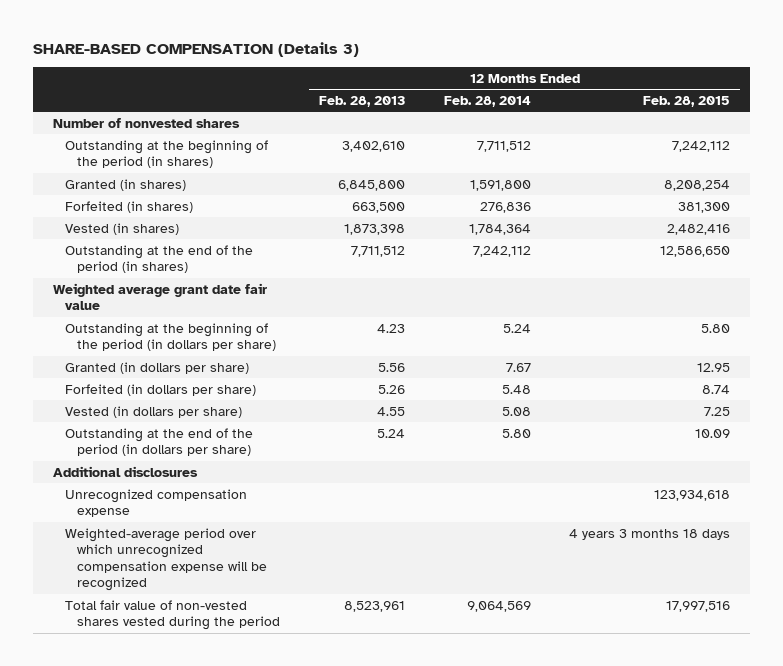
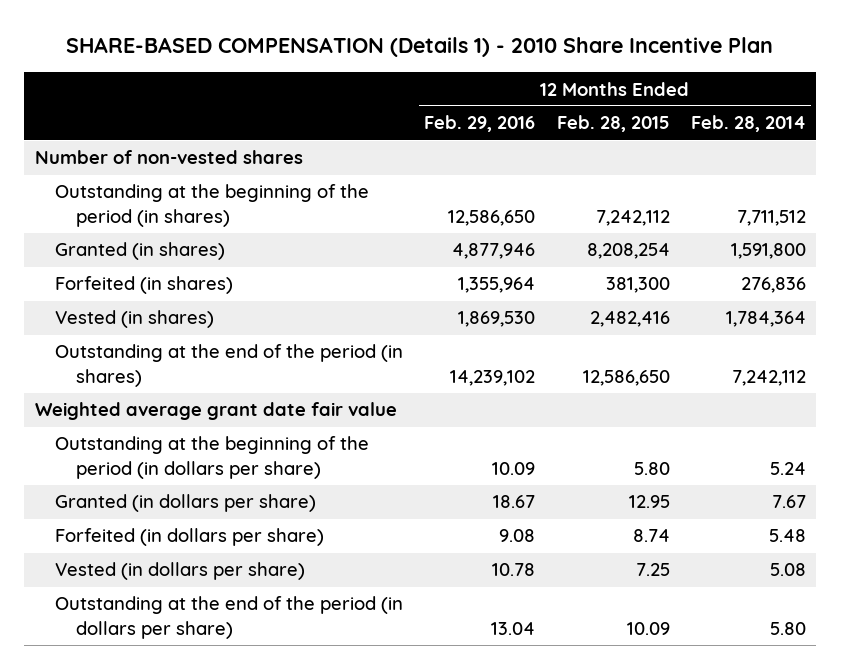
[33,41,360,57] SHARE-BASED COMPENSATION (Details 3) -> [66,37,774,58] SHARE-BASED COMPENSATION (Details 1) - 2010 Share Incentive Plan
[319,95,406,107] Feb. 28, 2013 -> none
none -> [424,115,536,133] Feb. 29, 2016
[52,117,240,128] Number of nonvested shares -> [34,150,303,165] Number of non-vested shares
[52,465,198,477] Additional disclosures -> none
[64,488,247,518] Unrecognized compensation expense -> none
[64,527,268,591] Weighted-average period over which unrecognized compensation expense will be recognized -> none
[64,599,281,631] Total fair value of non-vested shares vested during the period -> none

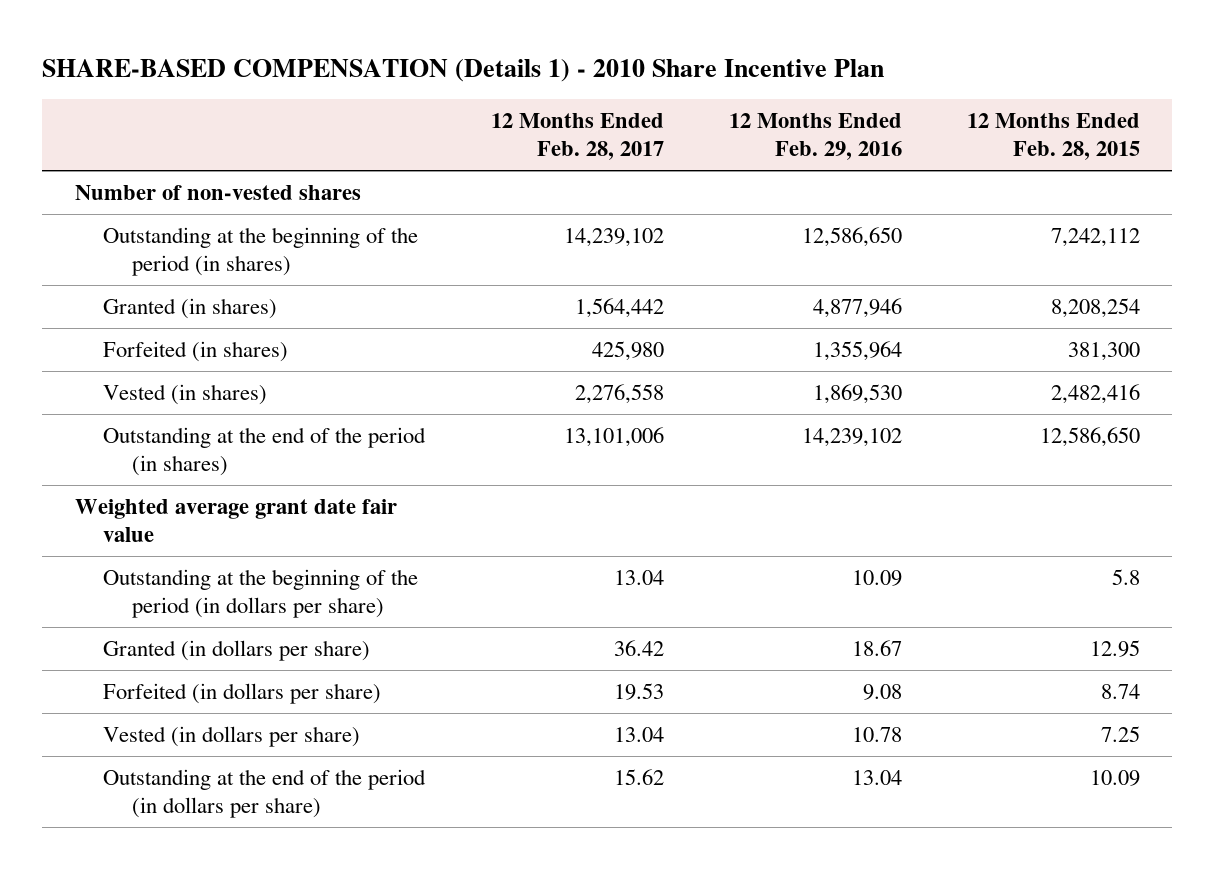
[690,115,806,133] Feb. 28, 2014 -> none
none -> [490,113,664,161] 12 Months Ended Feb. 28, 2017
[633,461,670,475] 5.80 -> [1111,568,1140,585] 5.8

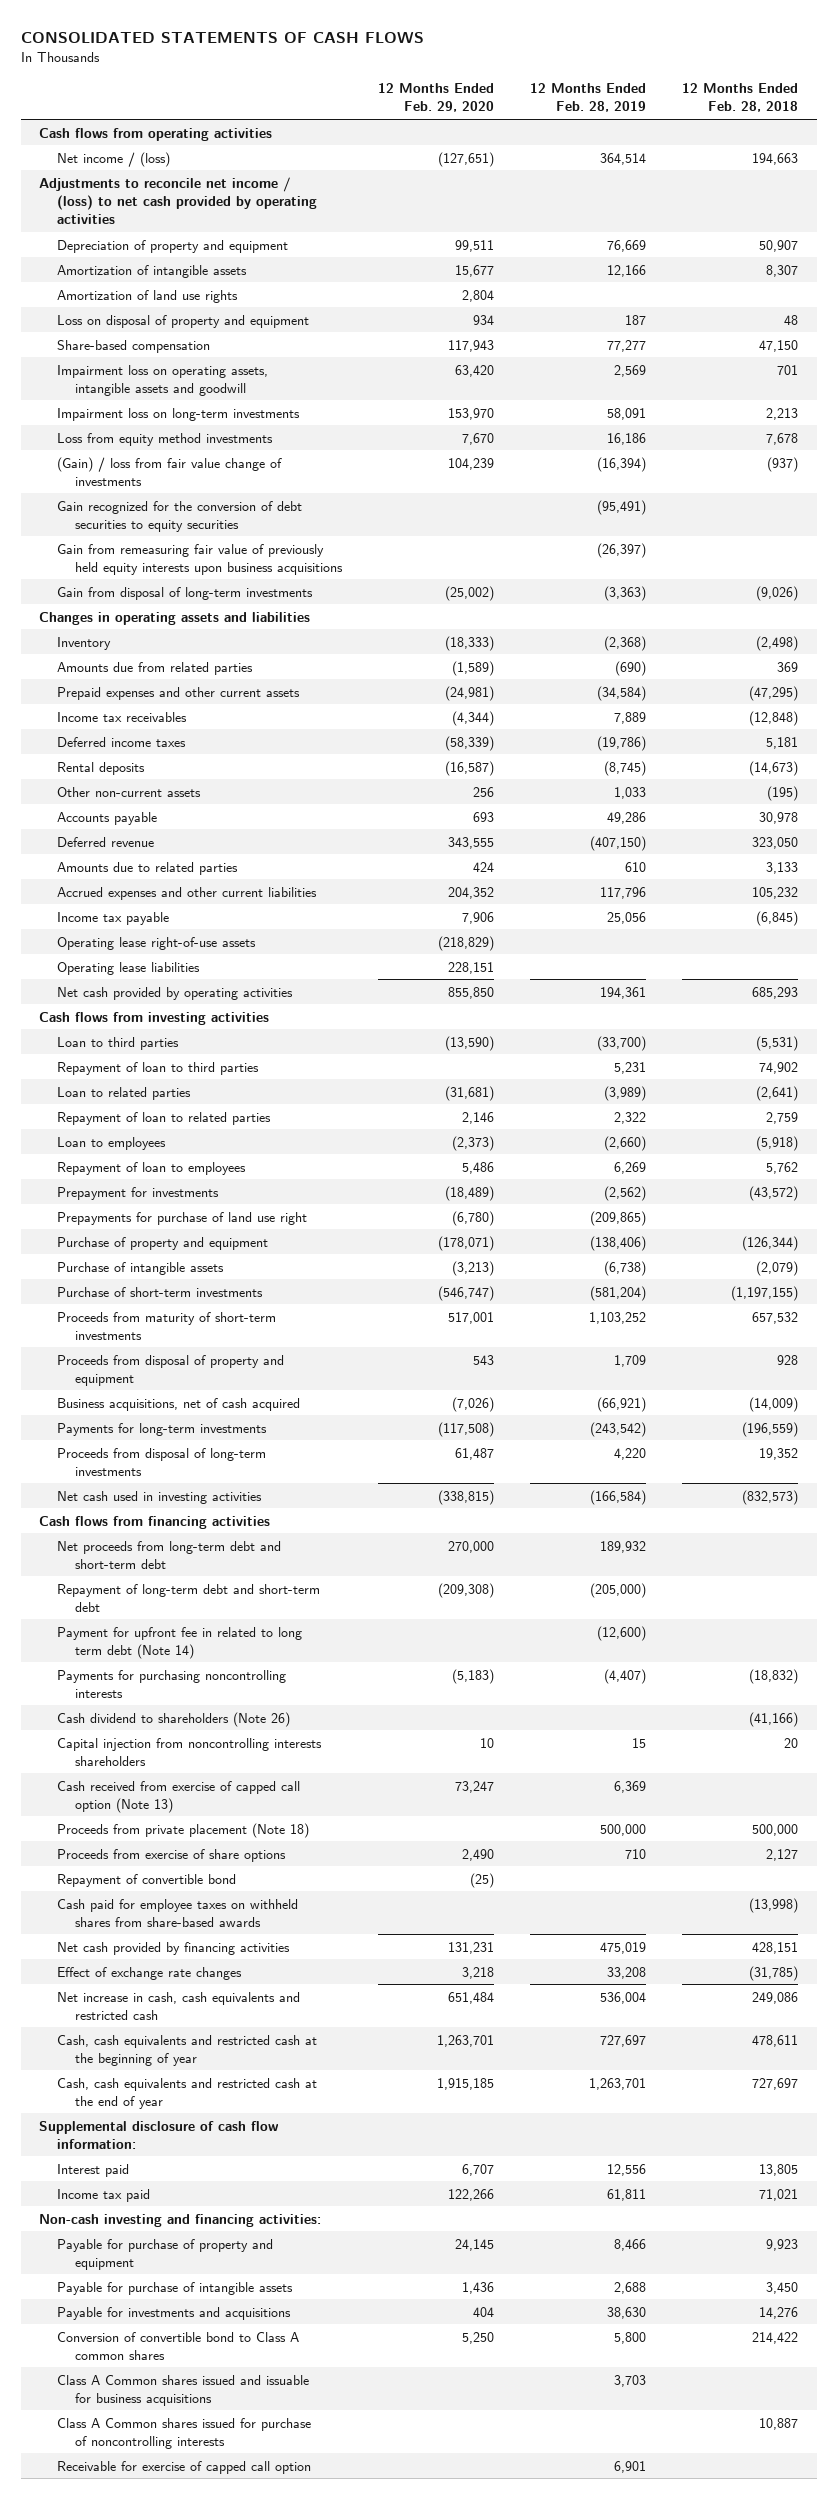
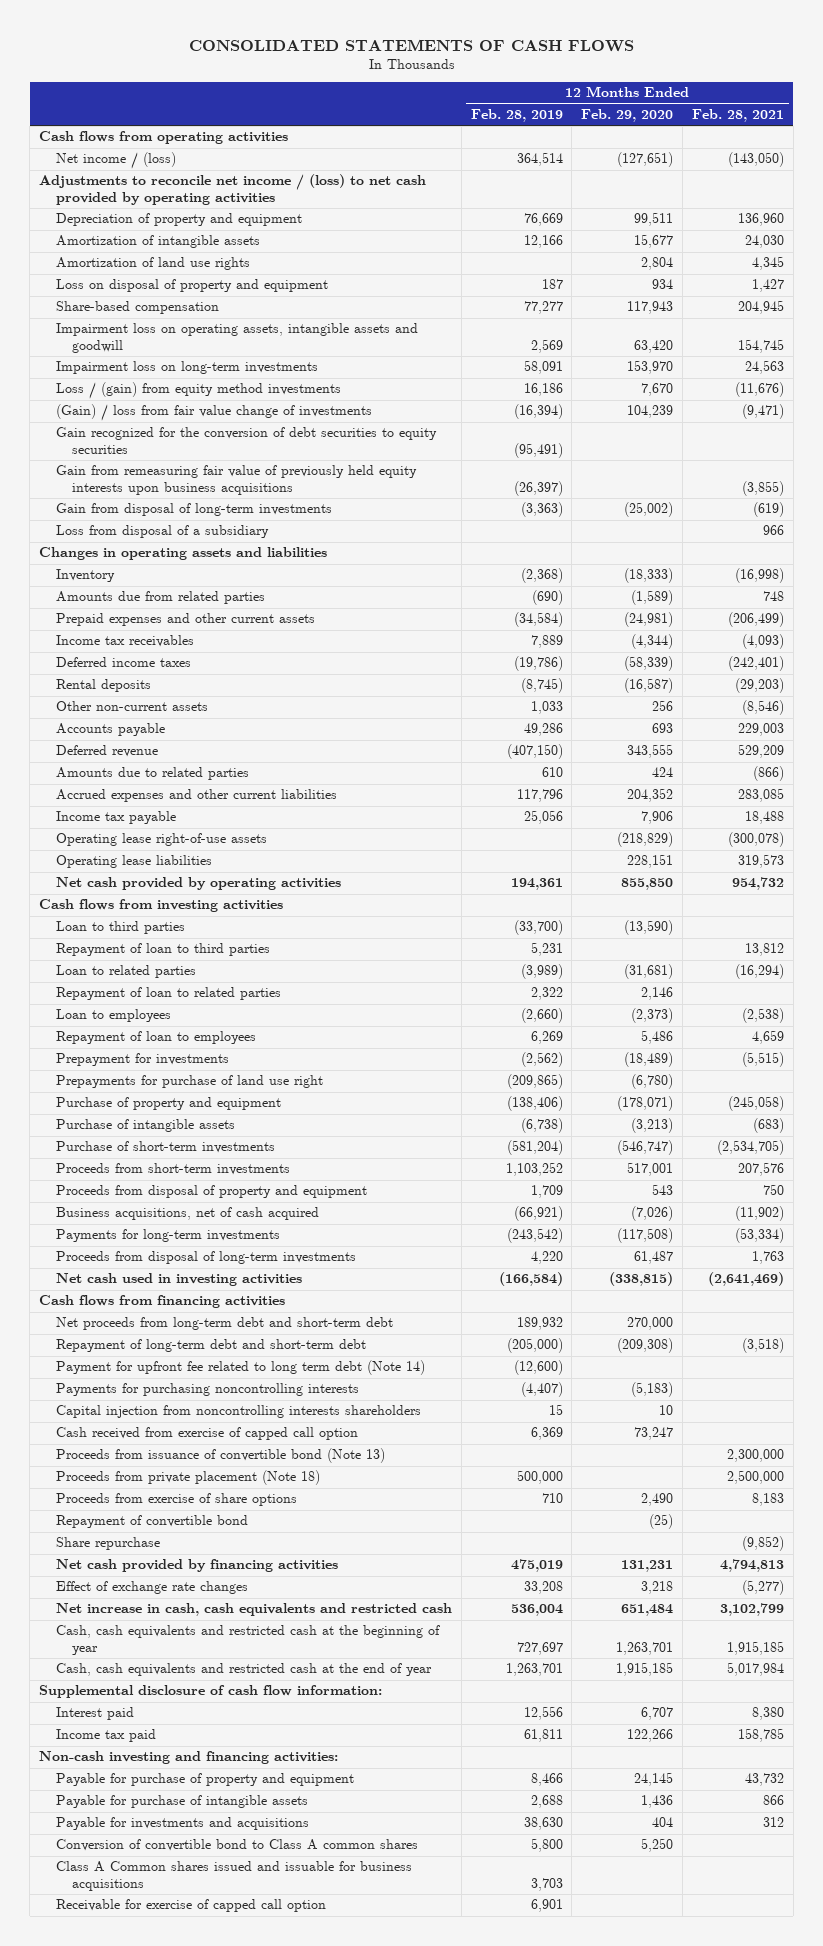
[682,83,799,113] 12 Months Ended Feb. 28, 2018 -> none
none -> [691,108,784,122] Feb. 28, 2021
[57,432,274,446] Loss from equity method investments -> [55,382,341,400] Loss / (gain) from equity method investments
none -> [55,525,269,539] Loss from disposal of a subsidiary
[57,1311,277,1340] Proceeds from maturity of short-term investments -> [55,1163,290,1176] Proceeds from short-term investments
[57,1626,303,1659] Payment for upfront fee in related to long term debt (Note 14) -> [55,1360,425,1376] Payment for upfront fee related to long term debt (Note 14)
[57,1711,291,1727] Cash dividend to shareholders (Note 26) -> none
[57,1780,301,1813] Cash received from exercise of capped call option (Note 13) -> [55,1427,358,1441] Cash received from exercise of capped call option
none -> [55,1448,385,1464] Proceeds from issuance of convertible bond (Note 13)
[57,1898,299,1927] Cash paid for employee taxes on withheld shares from share-based awards -> none
none -> [55,1537,160,1551] Share repurchase
[57,2417,312,2449] Class A Common shares issued for purchase of noncontrolling interests -> none

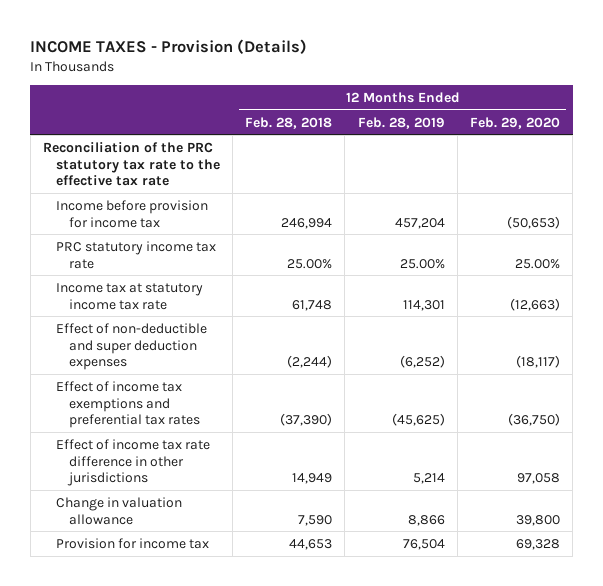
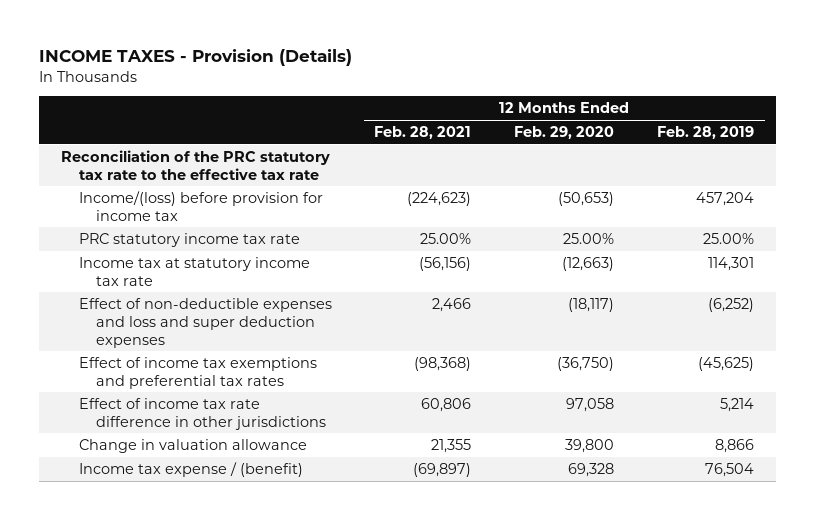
[245,116,333,129] Feb. 28, 2018 -> none
none -> [374,125,472,139] Feb. 28, 2021
[55,199,208,228] Income before provision for income tax -> [78,190,323,221] Income/(loss) before provision for income tax
[55,322,207,371] Effect of non-deductible and super deduction expenses -> [78,297,332,348] Effect of non-deductible expenses and loss and super deduction expenses
[55,537,209,549] Provision for income tax -> [78,461,303,477] Income tax expense / (benefit)

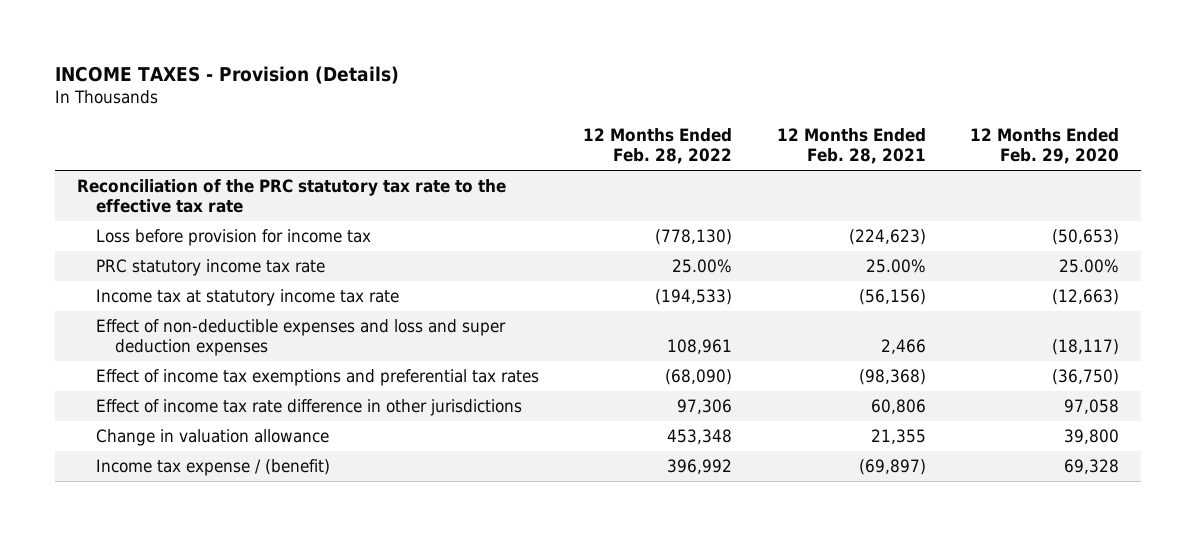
[657,125,755,139] Feb. 28, 2019 -> none
none -> [583,128,733,165] 12 Months Ended Feb. 28, 2022
[78,190,323,221] Income/(loss) before provision for income tax -> [96,229,372,247] Loss before provision for income tax

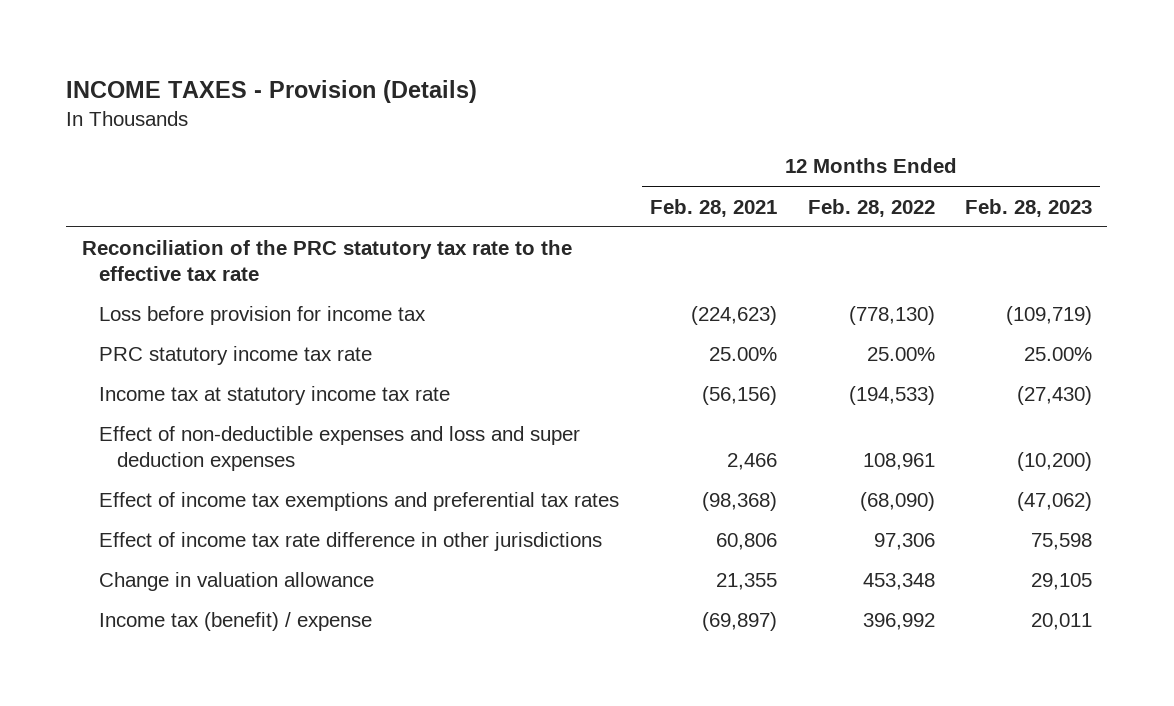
[970,128,1120,165] 12 Months Ended Feb. 29, 2020 -> none
none -> [965,198,1093,217] Feb. 28, 2023
[96,459,331,477] Income tax expense / (benefit) -> [99,612,373,632] Income tax (benefit) / expense

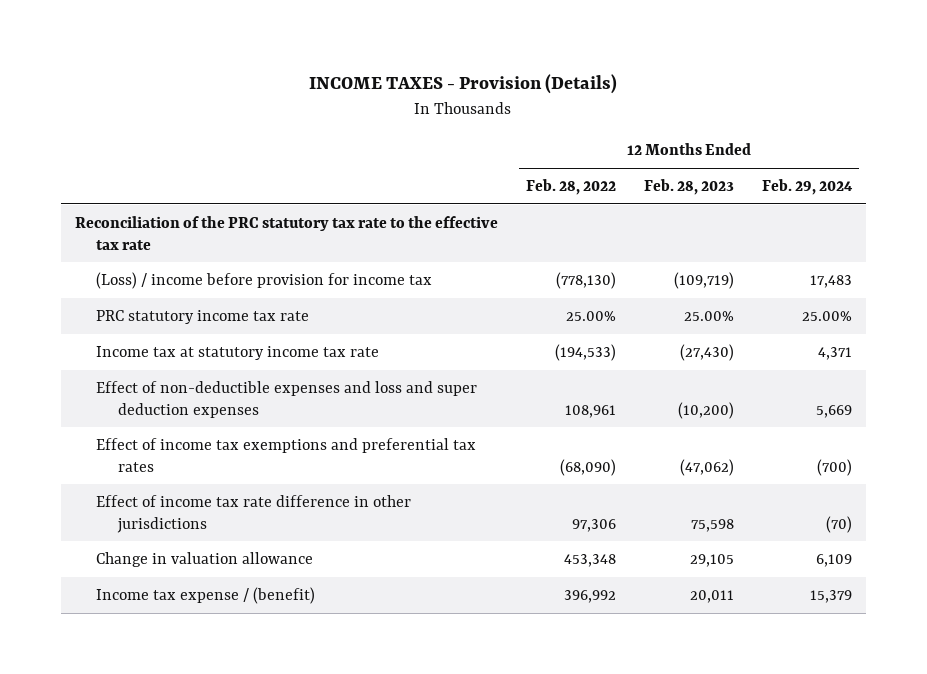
[650,198,778,217] Feb. 28, 2021 -> none
none -> [761,179,853,196] Feb. 29, 2024
[99,306,427,326] Loss before provision for income tax -> [96,272,433,290] (Loss) / income before provision for income tax
[99,612,373,632] Income tax (benefit) / expense -> [96,587,316,605] Income tax expense / (benefit)

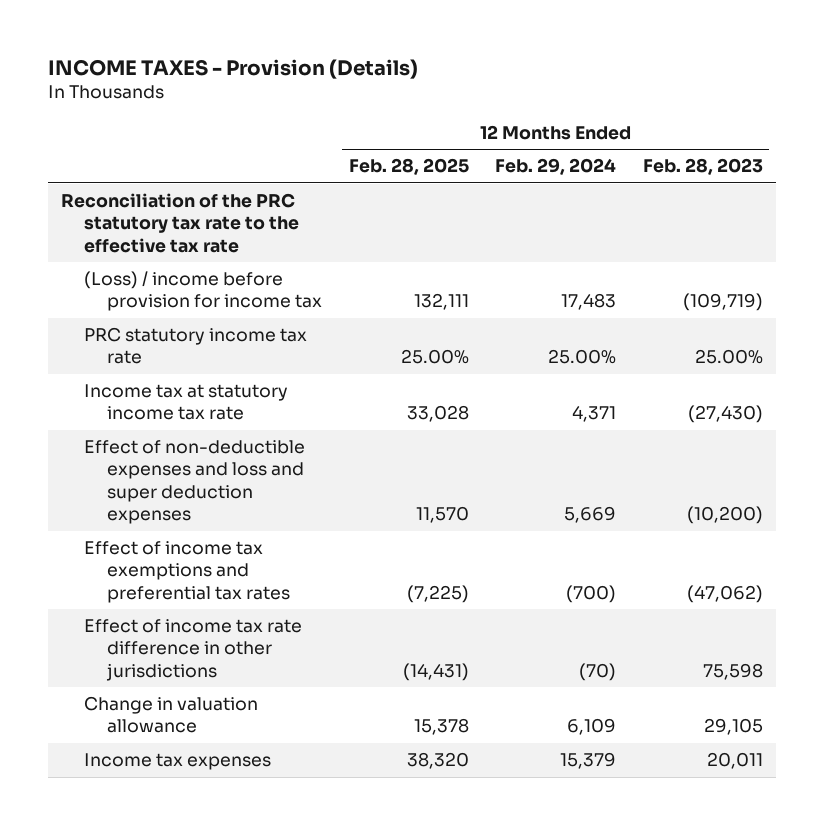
[526,179,617,196] Feb. 28, 2022 -> none
none -> [348,158,469,176] Feb. 28, 2025
[96,587,316,605] Income tax expense / (benefit) -> [84,753,272,771] Income tax expenses

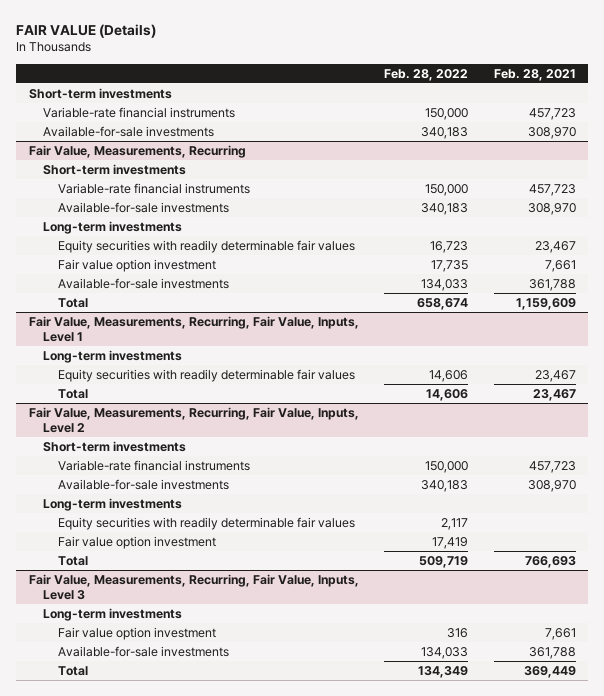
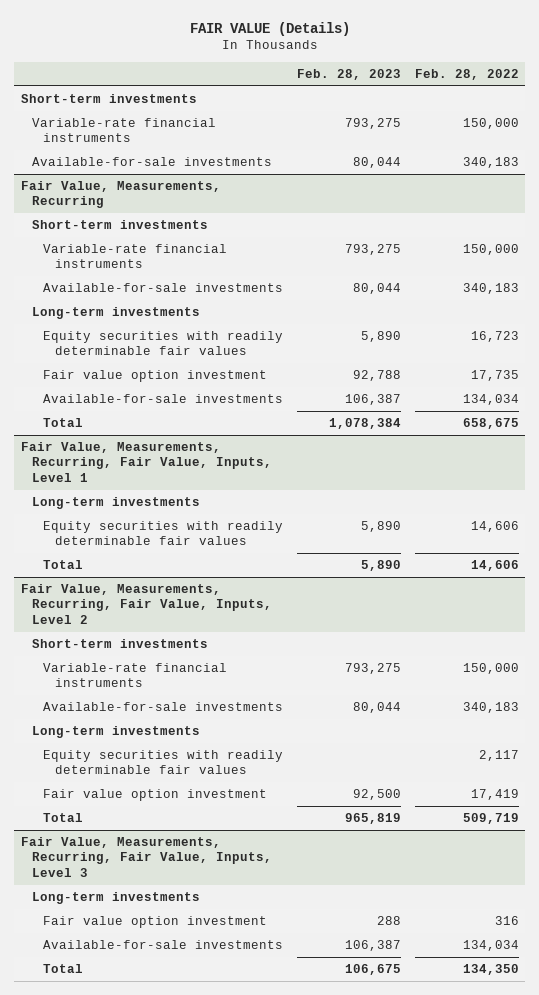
[493,68,576,81] Feb. 28, 2021 -> none
none -> [296,68,401,80] Feb. 28, 2023
[421,278,469,291] 134,033 -> [462,394,519,406] 134,034
[417,297,469,310] 658,674 -> [462,418,519,430] 658,675
[421,646,469,659] 134,033 -> [462,940,519,952] 134,034
[418,665,469,678] 134,349 -> [462,964,519,976] 134,350

